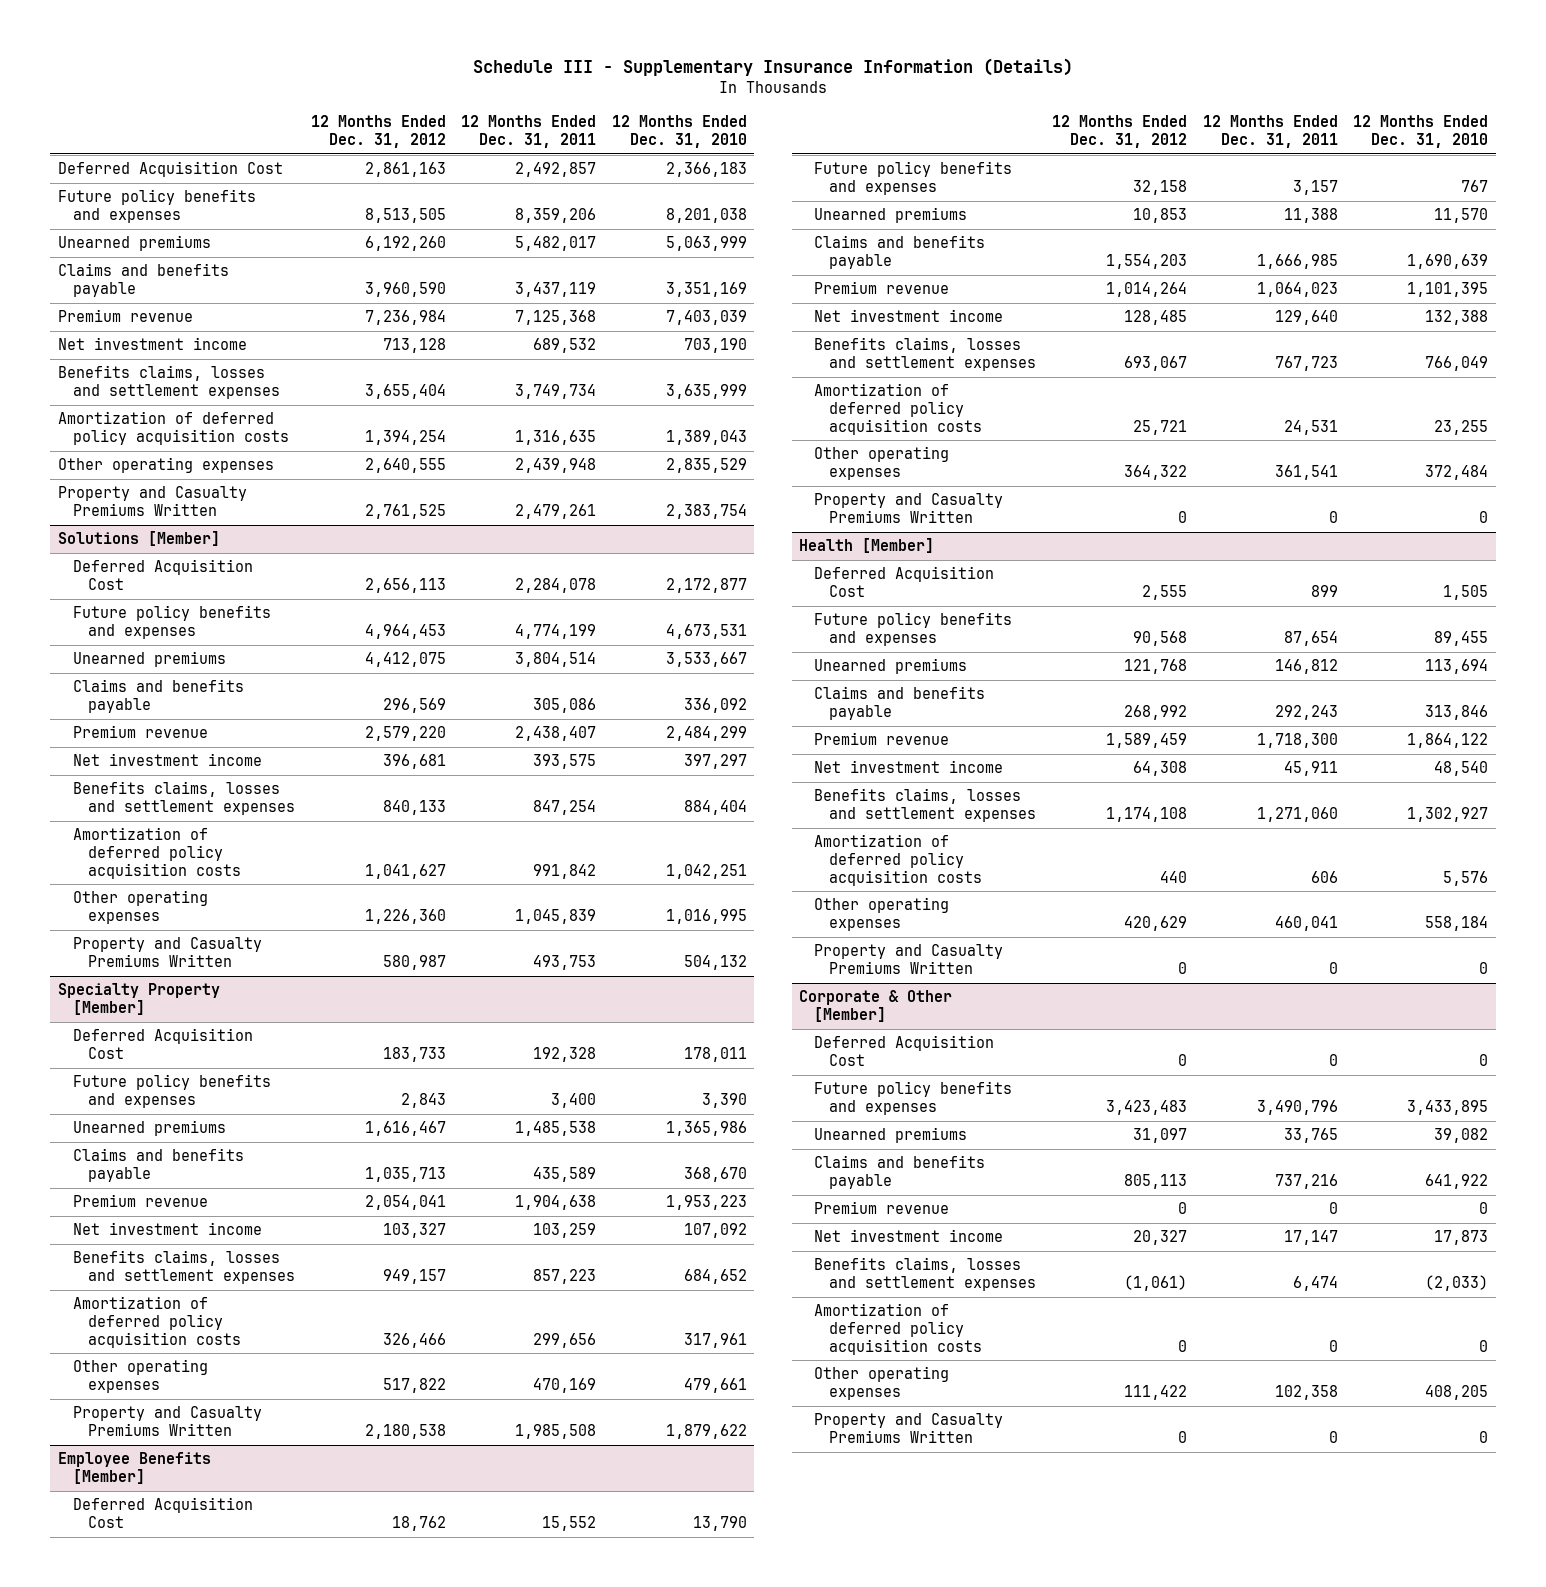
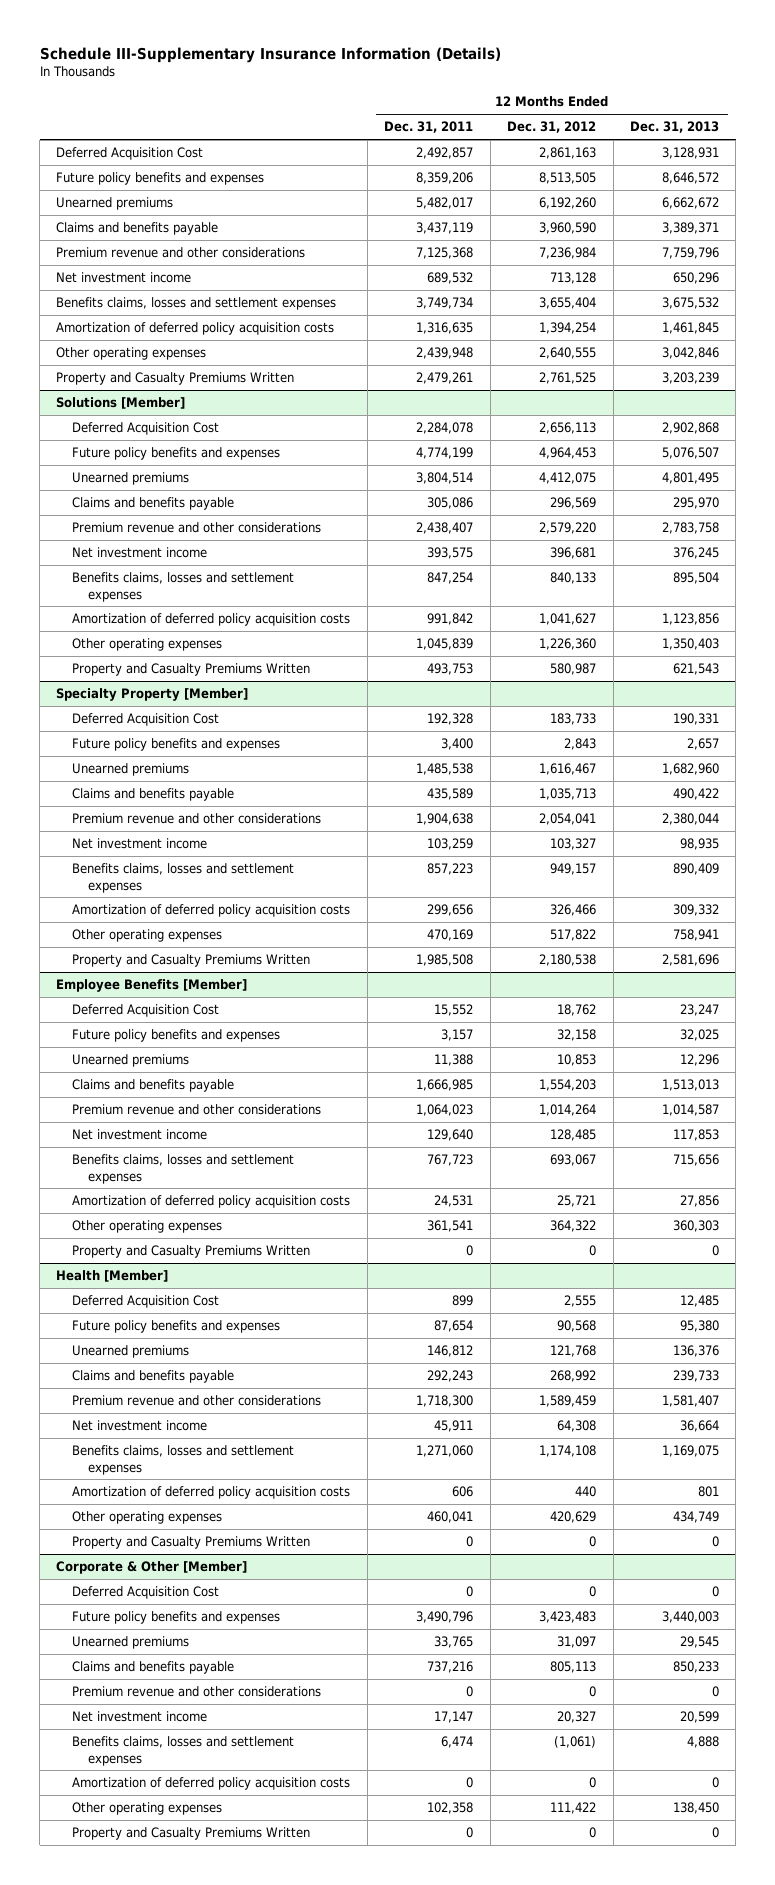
[473,58,1074,77] Schedule III - Supplementary Insurance Information (Details) -> [39,47,501,64] Schedule III-Supplementary Insurance Information (Details)
[611,115,747,149] 12 Months Ended Dec. 31, 2010 -> none
none -> [630,121,720,134] Dec. 31, 2013
[57,309,193,323] Premium revenue -> [56,247,306,259] Premium revenue and other considerations
[72,725,208,739] Premium revenue -> [72,522,322,534] Premium revenue and other considerations
[72,1194,208,1208] Premium revenue -> [72,813,322,825] Premium revenue and other considerations
[814,281,950,295] Premium revenue -> [72,1104,322,1116] Premium revenue and other considerations
[814,732,950,746] Premium revenue -> [72,1395,322,1407] Premium revenue and other considerations
[814,1201,950,1215] Premium revenue -> [72,1686,322,1698] Premium revenue and other considerations

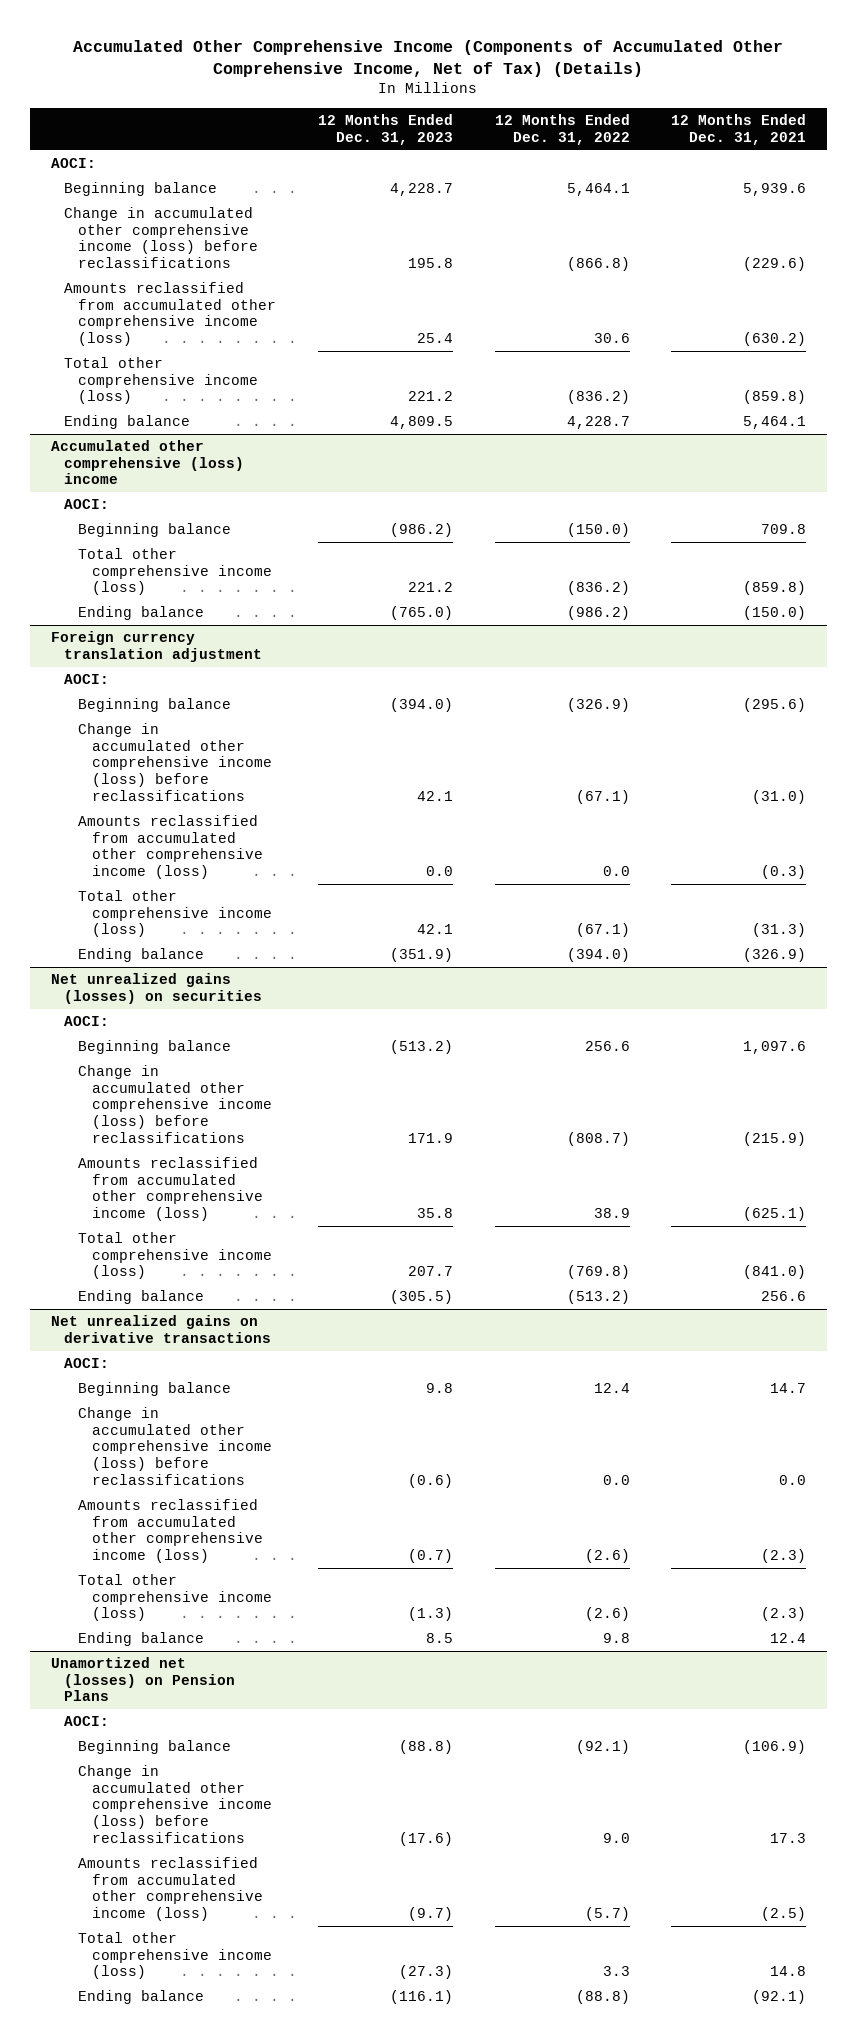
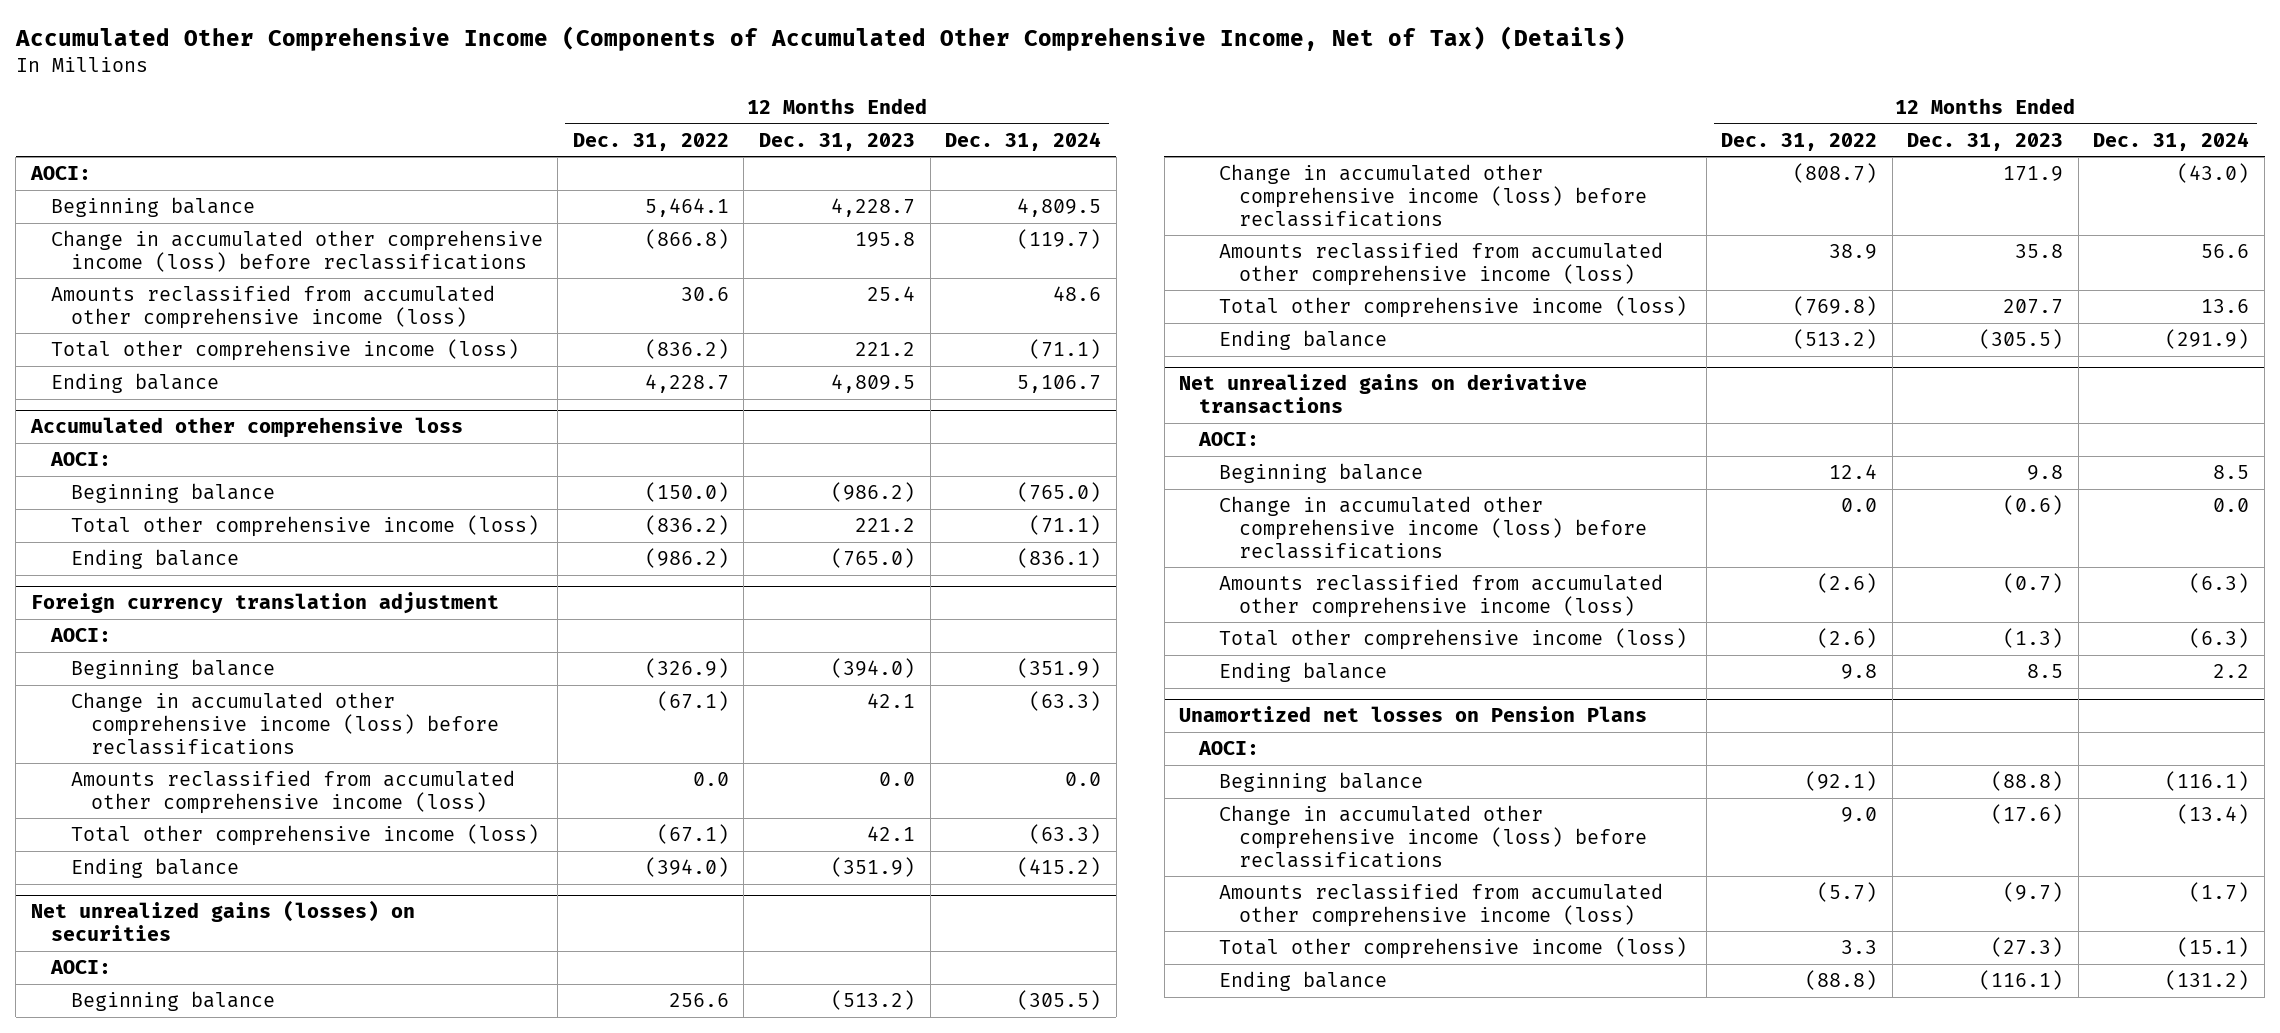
[671,114,807,145] 12 Months Ended Dec. 31, 2021 -> none
none -> [945,131,1102,151] Dec. 31, 2024
[50,440,245,485] Accumulated other comprehensive (loss) income -> [29,417,463,439] Accumulated other comprehensive loss
[50,1657,236,1702] Unamortized net (losses) on Pension Plans -> [1179,706,1648,723] Unamortized net losses on Pension Plans

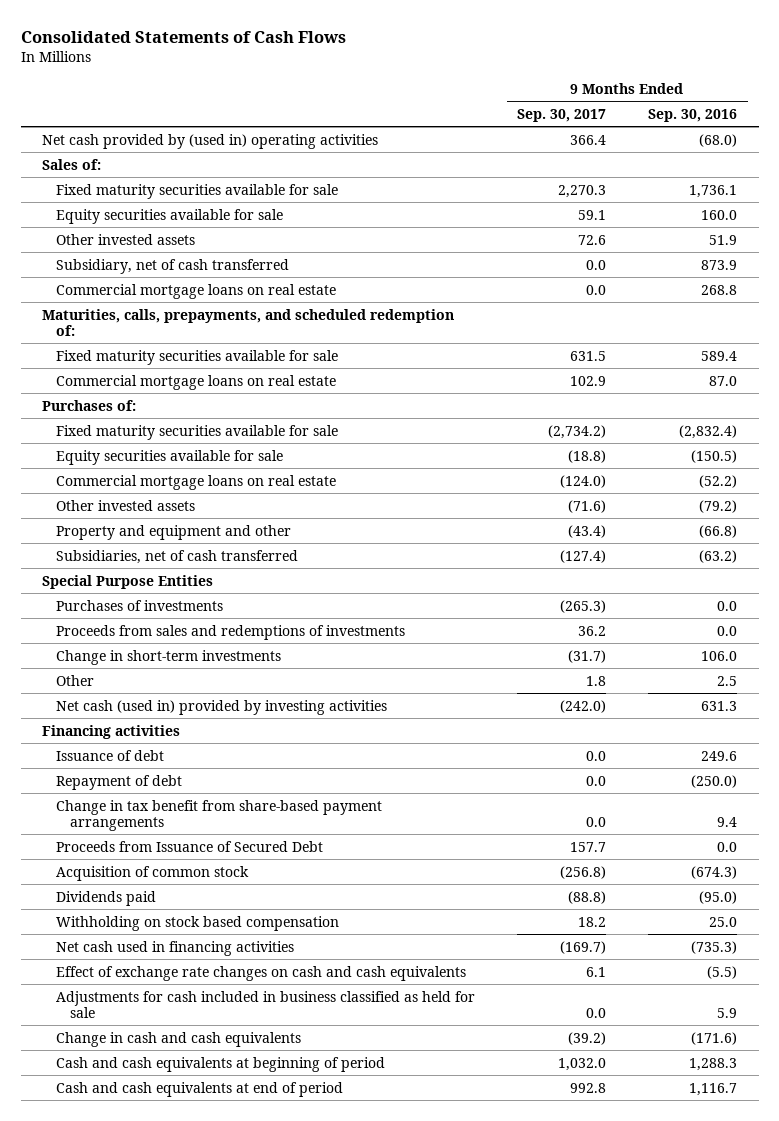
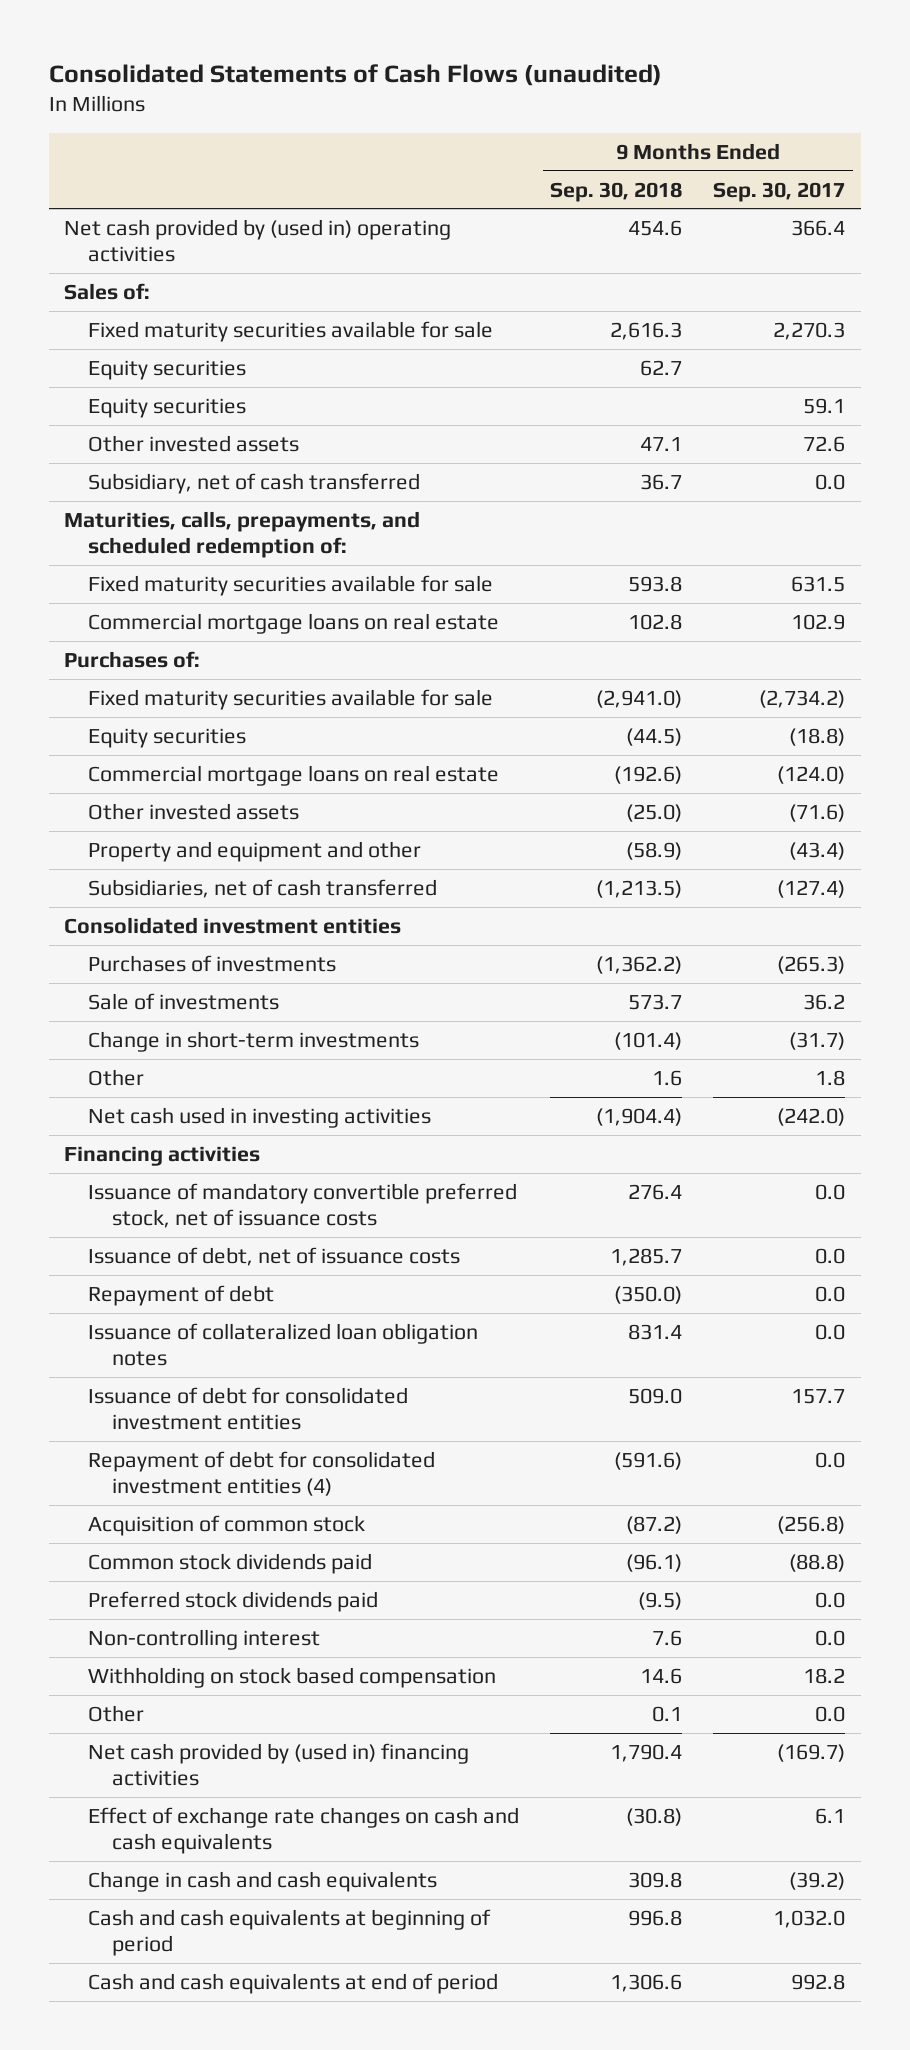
[20,30,346,43] Consolidated Statements of Cash Flows -> [48,64,662,87] Consolidated Statements of Cash Flows (unaudited)
[648,108,738,122] Sep. 30, 2016 -> none
none -> [550,181,683,202] Sep. 30, 2018
none -> [88,359,247,380] Equity securities
[55,208,283,224] Equity securities available for sale -> [88,397,247,418] Equity securities
[55,283,336,299] Commercial mortgage loans on real estate -> none
[55,449,283,465] Equity securities available for sale -> [88,727,247,748] Equity securities
[41,574,213,589] Special Purpose Entities -> [64,916,402,934] Consolidated investment entities
[55,624,405,640] Proceeds from sales and redemptions of investments -> [88,992,280,1010] Sale of investments
[55,699,387,715] Net cash (used in) provided by investing activities -> [88,1106,432,1128] Net cash used in investing activities
none -> [88,1182,518,1229] Issuance of mandatory convertible preferred stock, net of issuance costs
[55,749,164,761] Issuance of debt -> [88,1246,461,1266] Issuance of debt, net of issuance costs
[55,799,382,832] Change in tax benefit from share-based payment arrangements -> none
none -> [88,1322,479,1367] Issuance of collateralized loan obligation notes
[55,840,323,852] Proceeds from Issuance of Secured Debt -> [88,1386,409,1431] Issuance of debt for consolidated investment entities
none -> [88,1450,436,1497] Repayment of debt for consolidated investment entities (4)
[55,890,156,906] Dividends paid -> [88,1552,373,1574] Common stock dividends paid
none -> [88,1590,379,1612] Preferred stock dividends paid
none -> [88,1628,321,1650] Non-controlling interest
none -> [88,1704,145,1722] Other
[55,940,294,956] Net cash used in financing activities -> [88,1742,470,1787] Net cash provided by (used in) financing activities
[55,990,475,1019] Adjustments for cash included in business classified as held for sale -> none

